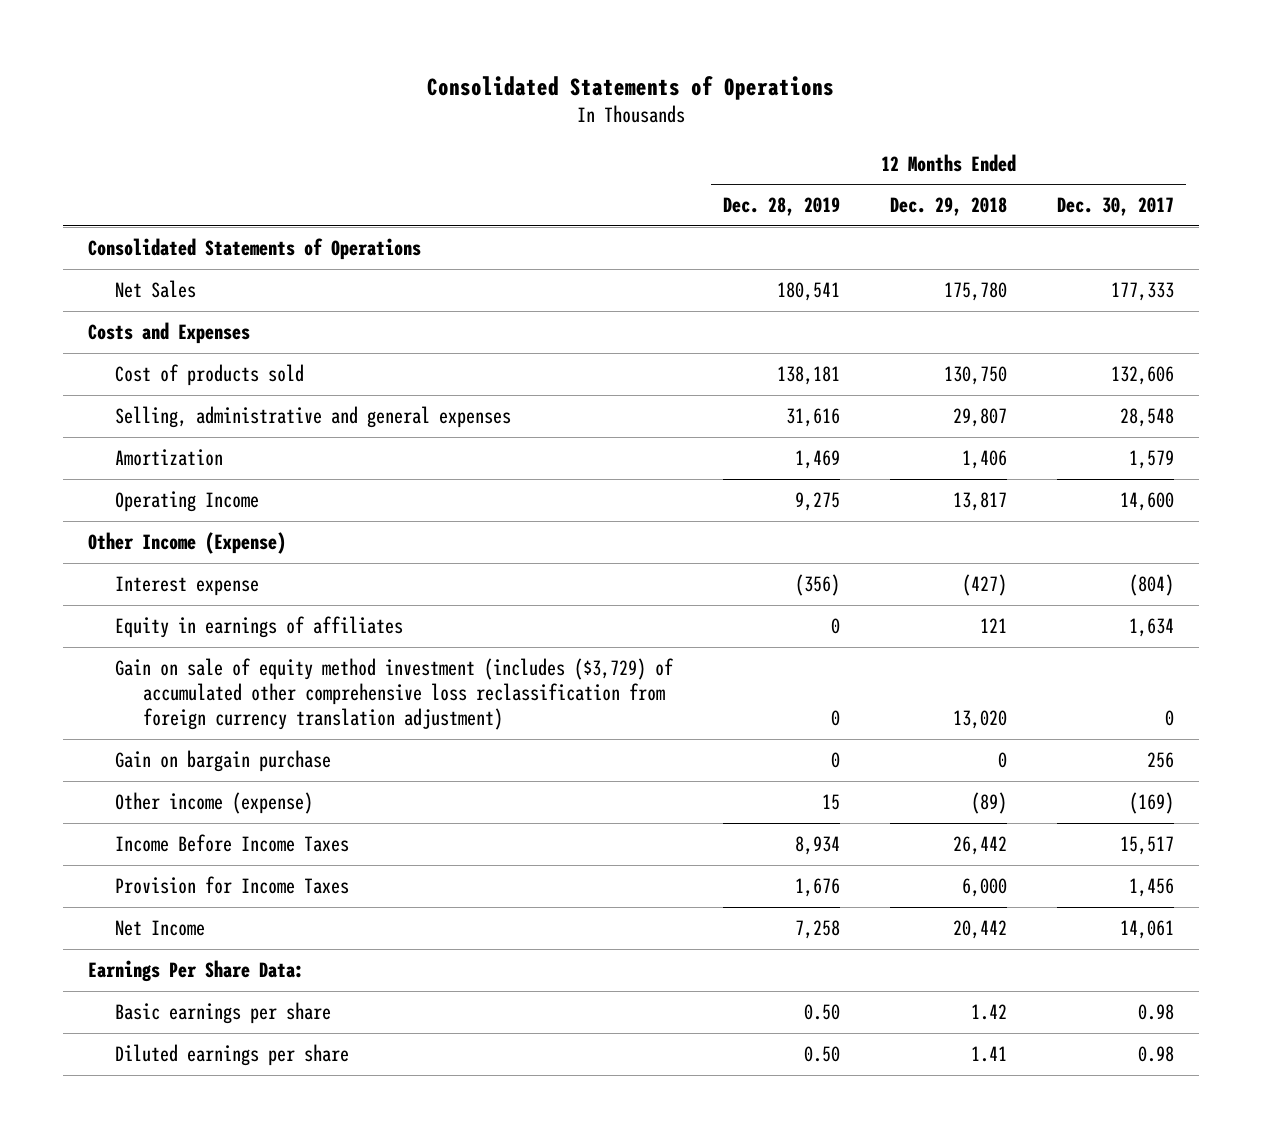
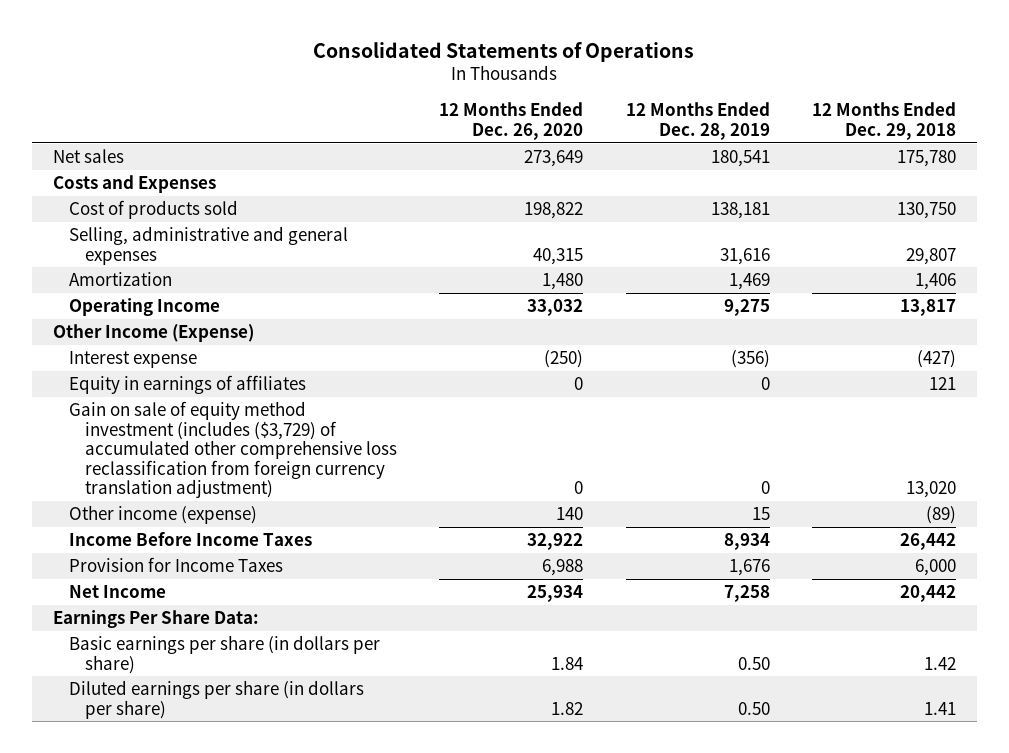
[1056,197,1174,217] Dec. 30, 2017 -> none
none -> [439,102,584,140] 12 Months Ended Dec. 26, 2020
[87,237,421,260] Consolidated Statements of Operations -> none
[115,279,197,298] Net Sales -> [52,149,124,164] Net sales
[115,749,332,772] Gain on bargain purchase -> none
[115,1001,332,1024] Basic earnings per share -> [68,635,380,674] Basic earnings per share (in dollars per share)
[115,1043,350,1066] Diluted earnings per share -> [68,680,364,719] Diluted earnings per share (in dollars per share)

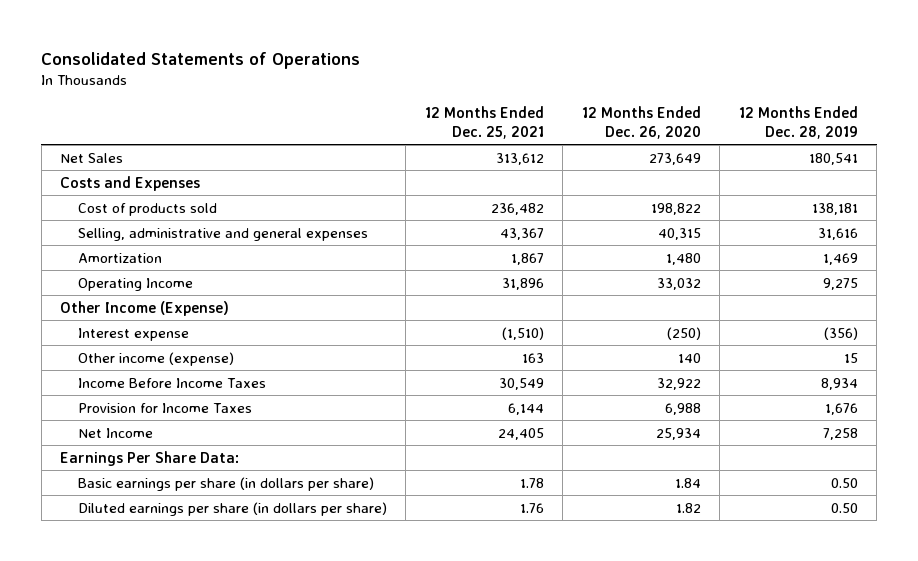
[812,102,957,140] 12 Months Ended Dec. 29, 2018 -> none
none -> [424,105,544,139] 12 Months Ended Dec. 25, 2021
[52,149,124,164] Net sales -> [60,152,124,163] Net Sales
[68,375,306,395] Equity in earnings of affiliates -> none
[68,401,397,499] Gain on sale of equity method investment (includes ($3,729) of accumulated other comprehensive loss reclassification from foreign currency translation adjustment) -> none

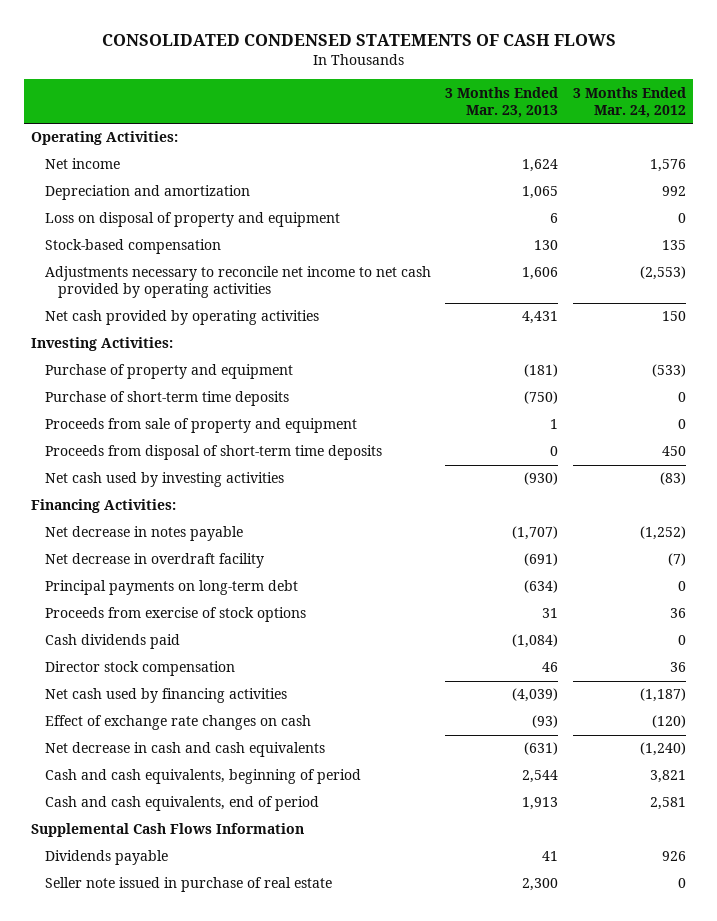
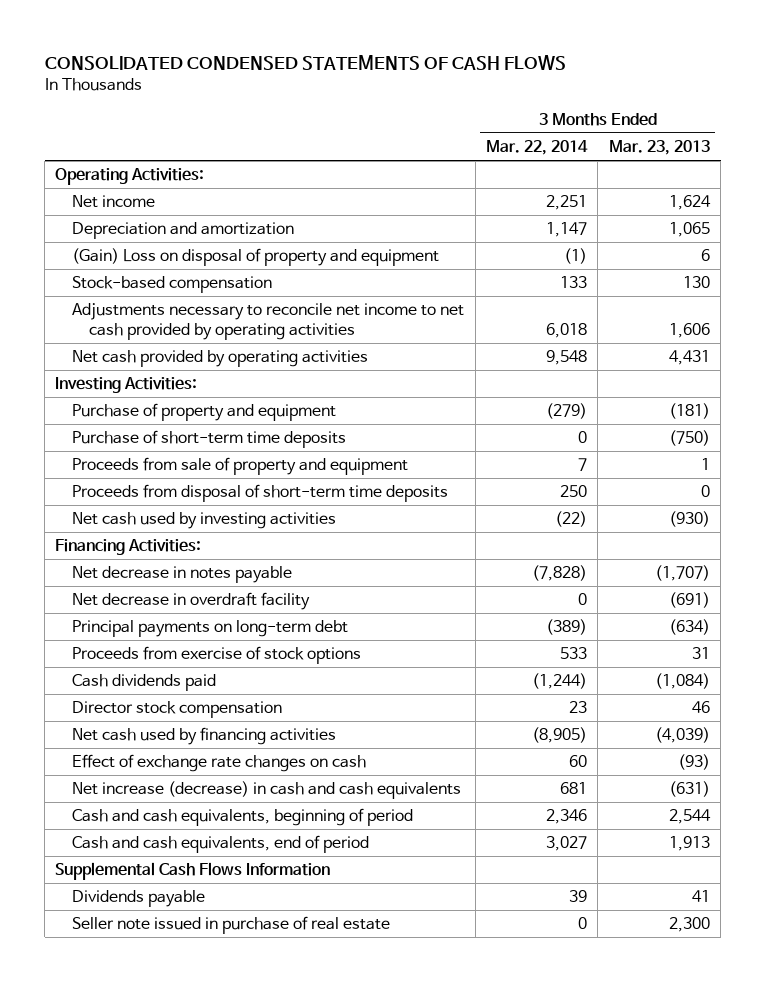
[572,86,686,118] 3 Months Ended Mar. 24, 2012 -> none
none -> [485,139,588,155] Mar. 22, 2014
[44,212,340,228] Loss on disposal of property and equipment -> [72,248,440,267] (Gain) Loss on disposal of property and equipment
[44,742,325,758] Net decrease in cash and cash equivalents -> [72,781,462,800] Net increase (decrease) in cash and cash equivalents

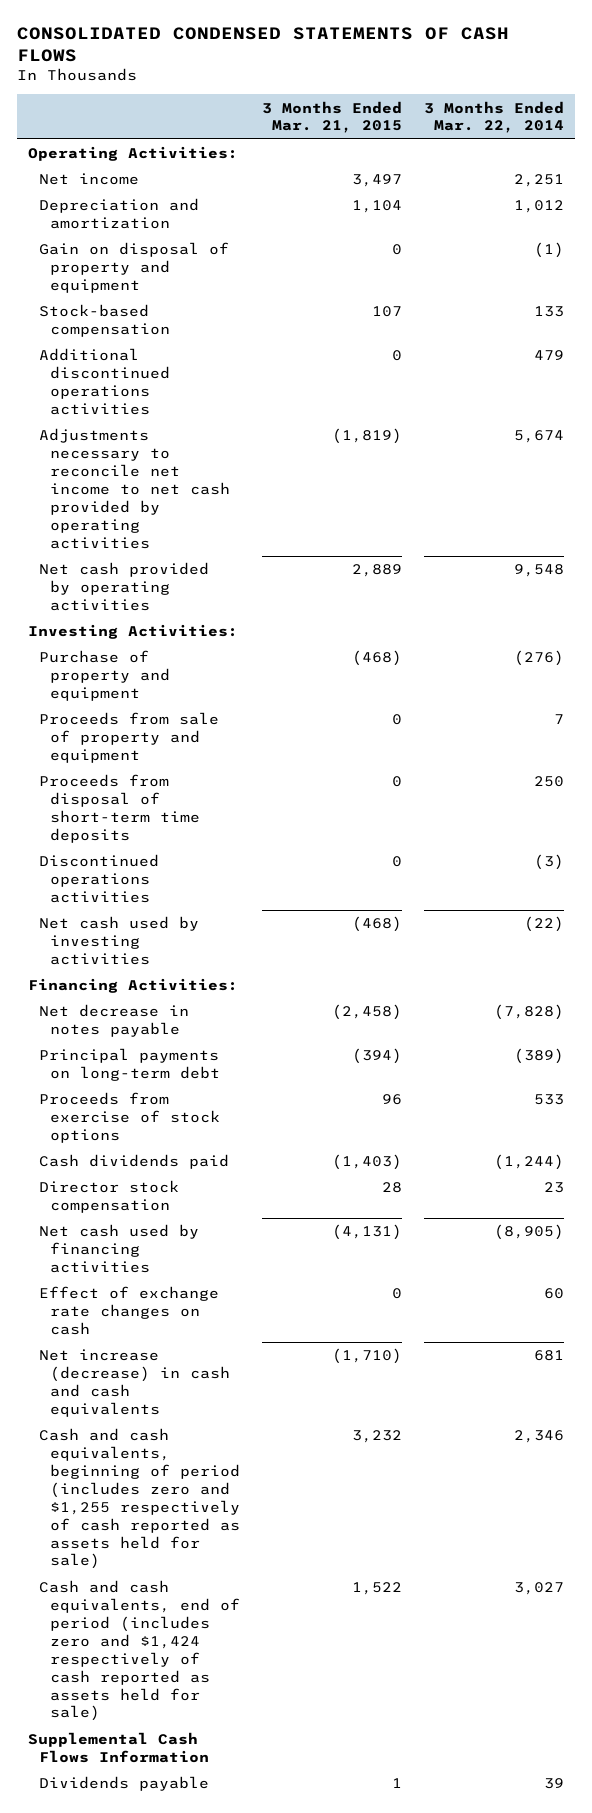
[608,139,710,155] Mar. 23, 2013 -> none
none -> [262,100,403,134] 3 Months Ended Mar. 21, 2015
[545,222,587,238] 1,147 -> [514,200,565,214] 1,012
[72,248,440,267] (Gain) Loss on disposal of property and equipment -> [39,242,230,293] Gain on disposal of property and equipment
none -> [39,348,171,415] Additional discontinued operations activities
[545,323,587,339] 6,018 -> [514,430,565,444] 5,674
[72,430,347,449] Purchase of short-term time deposits -> none
[545,403,587,420] (279) -> [514,650,565,667] (276)
none -> [39,854,160,903] Discontinued operations activities
[72,592,311,611] Net decrease in overdraft facility -> none
[72,808,414,827] Cash and cash equivalents, beginning of period -> [39,1428,241,1570] Cash and cash equivalents, beginning of period (includes zero and $1,255 respectively of cash reported as assets held for sale)
[72,835,370,854] Cash and cash equivalents, end of period -> [39,1580,241,1722] Cash and cash equivalents, end of period (includes zero and $1,424 respectively of cash reported as assets held for sale)
[72,916,391,935] Seller note issued in purchase of real estate -> none

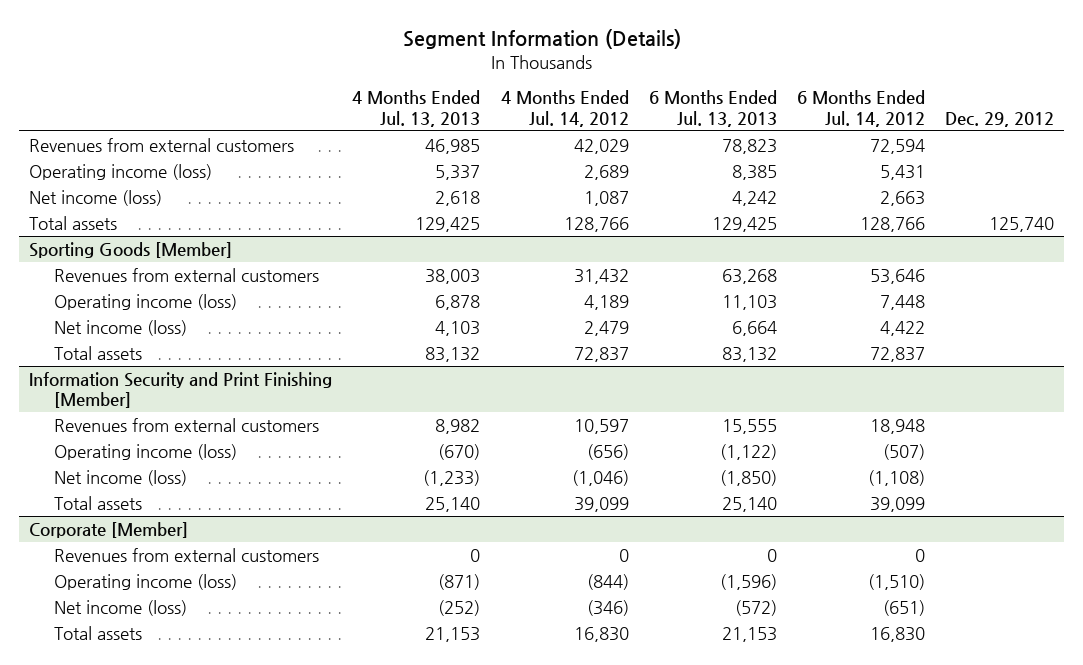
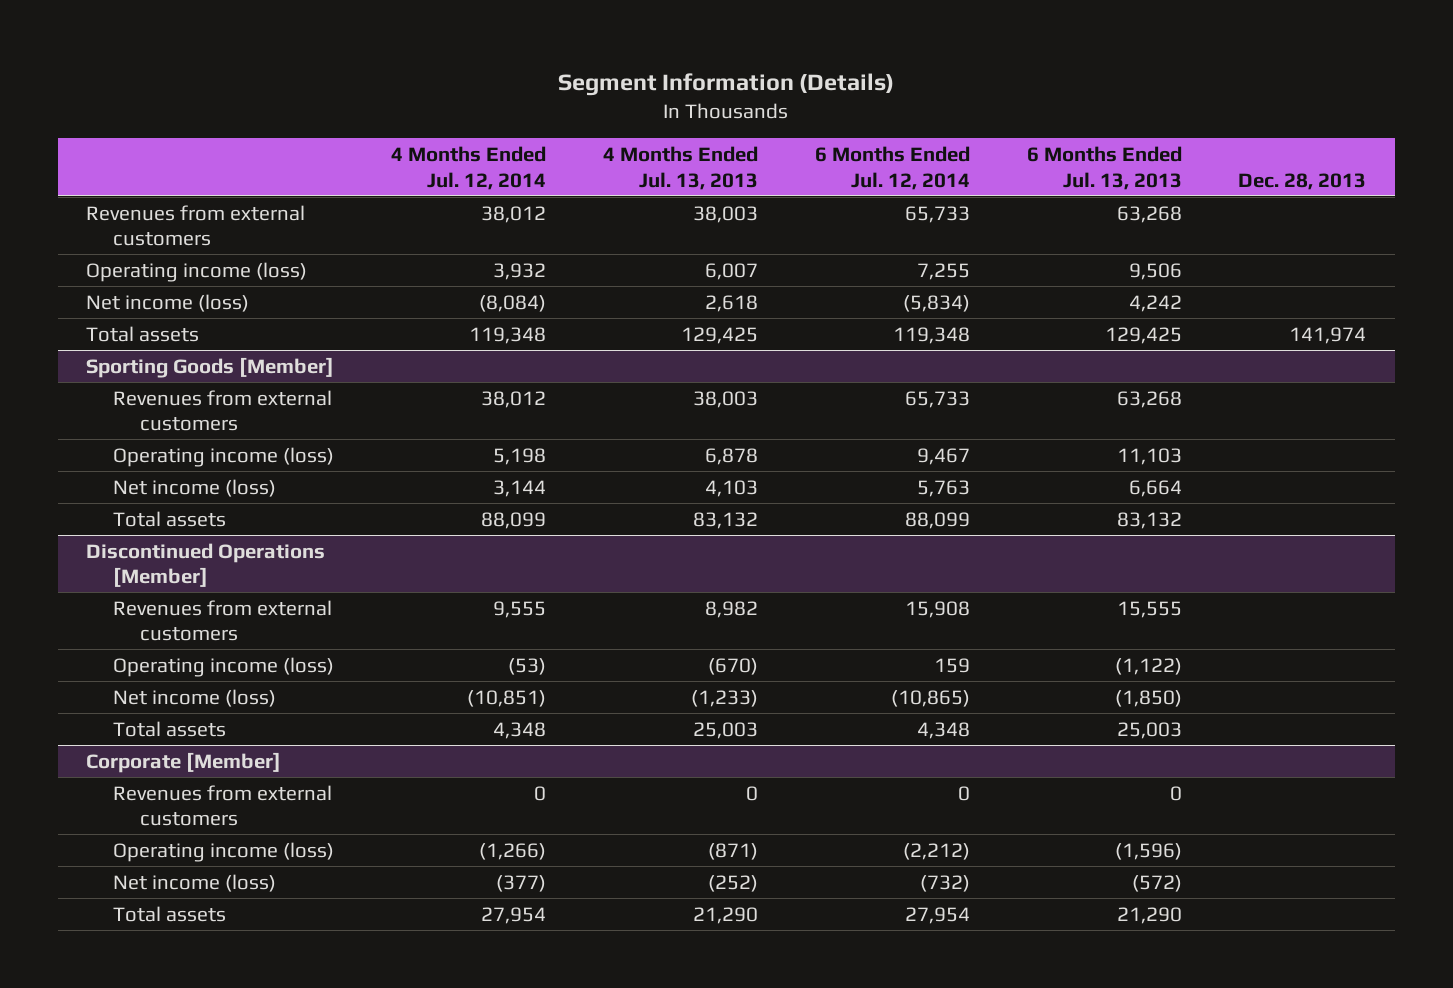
[500,90,629,127] 4 Months Ended Jul. 14, 2012 -> none
[796,90,925,127] 6 Months Ended Jul. 14, 2012 -> none
[945,111,1055,127] Dec. 29, 2012 -> none
none -> [391,145,547,190] 4 Months Ended Jul. 12, 2014
none -> [814,145,970,190] 6 Months Ended Jul. 12, 2014
none -> [1238,172,1367,190] Dec. 28, 2013
[425,138,481,154] 46,985 -> [692,205,758,223] 38,003
[721,138,777,154] 78,823 -> [1116,205,1182,223] 63,268
[435,164,481,180] 5,337 -> [704,262,758,280] 6,007
[731,164,777,180] 8,385 -> [1128,262,1182,280] 9,506
[29,371,333,409] Information Security and Print Finishing [Member] -> none
none -> [86,542,326,588] Discontinued Operations [Member]
[425,496,481,512] 25,140 -> [692,721,758,739] 25,003
[721,496,777,512] 25,140 -> [1116,721,1182,739] 25,003
[425,626,481,642] 21,153 -> [692,906,758,924] 21,290
[721,626,777,642] 21,153 -> [1116,906,1182,924] 21,290

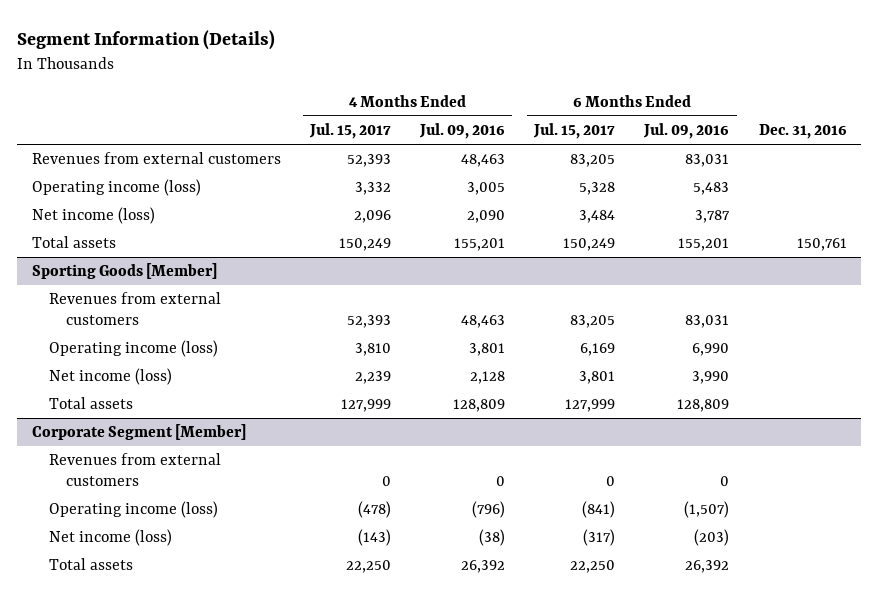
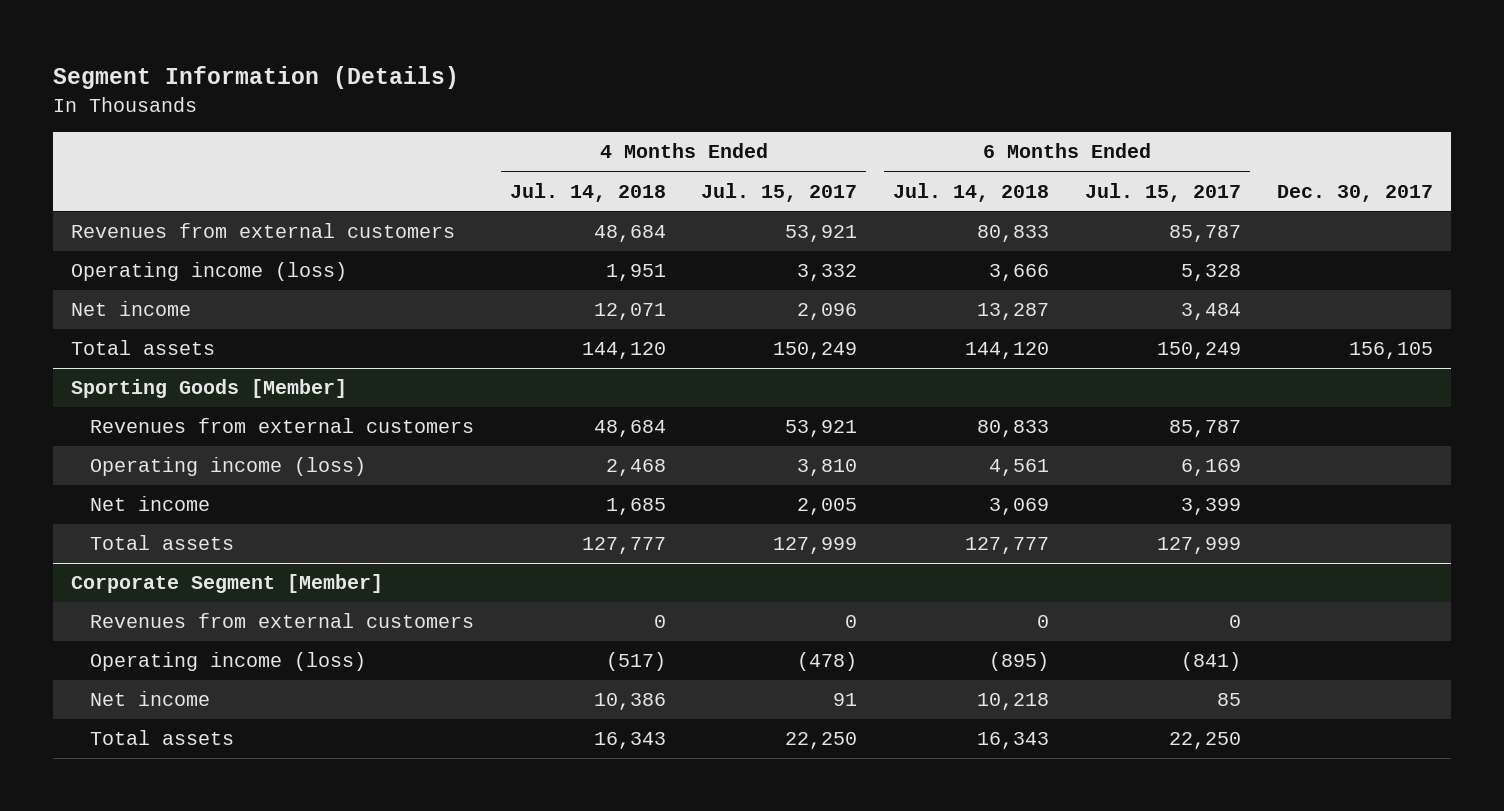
[419,122,506,139] Jul. 09, 2016 -> none
[643,122,730,139] Jul. 09, 2016 -> none
[758,123,847,139] Dec. 31, 2016 -> none
none -> [509,182,666,202] Jul. 14, 2018
none -> [893,182,1050,202] Jul. 14, 2018
none -> [1277,184,1434,202] Dec. 30, 2017
[346,154,391,168] 52,393 -> [785,225,858,243] 53,921
[570,154,616,168] 83,205 -> [1169,225,1242,243] 85,787
[31,207,155,225] Net income (loss) -> [71,301,192,317] Net income
[346,315,391,329] 52,393 -> [785,420,858,438] 53,921
[570,315,616,329] 83,205 -> [1169,420,1242,438] 85,787
[48,368,172,386] Net income (loss) -> [89,496,210,512] Net income
[354,371,391,385] 2,239 -> [797,498,858,516] 2,005
[579,371,616,385] 3,801 -> [1181,498,1242,516] 3,399
[48,529,172,547] Net income (loss) -> [89,691,210,707] Net income
[357,529,391,547] (143) -> [833,693,858,707] 91
[583,529,616,547] (317) -> [1217,693,1242,707] 85

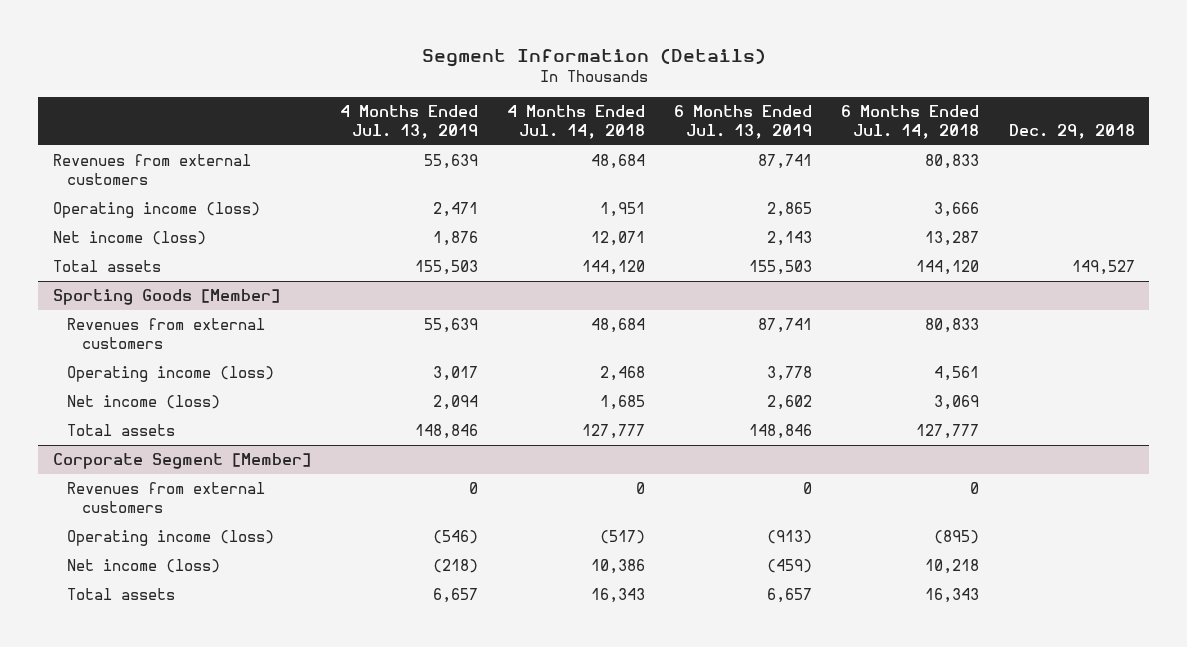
[701,182,858,202] Jul. 15, 2017 -> none
[1085,182,1242,202] Jul. 15, 2017 -> none
[1277,184,1434,202] Dec. 30, 2017 -> none
none -> [339,105,478,139] 4 Months Ended Jul. 13, 2019
none -> [674,105,813,139] 6 Months Ended Jul. 13, 2019
none -> [1008,123,1135,139] Dec. 29, 2018
[71,301,192,317] Net income -> [52,231,206,246] Net income (loss)
[89,496,210,512] Net income -> [67,395,221,410] Net income (loss)
[89,691,210,707] Net income -> [67,559,221,574] Net income (loss)

